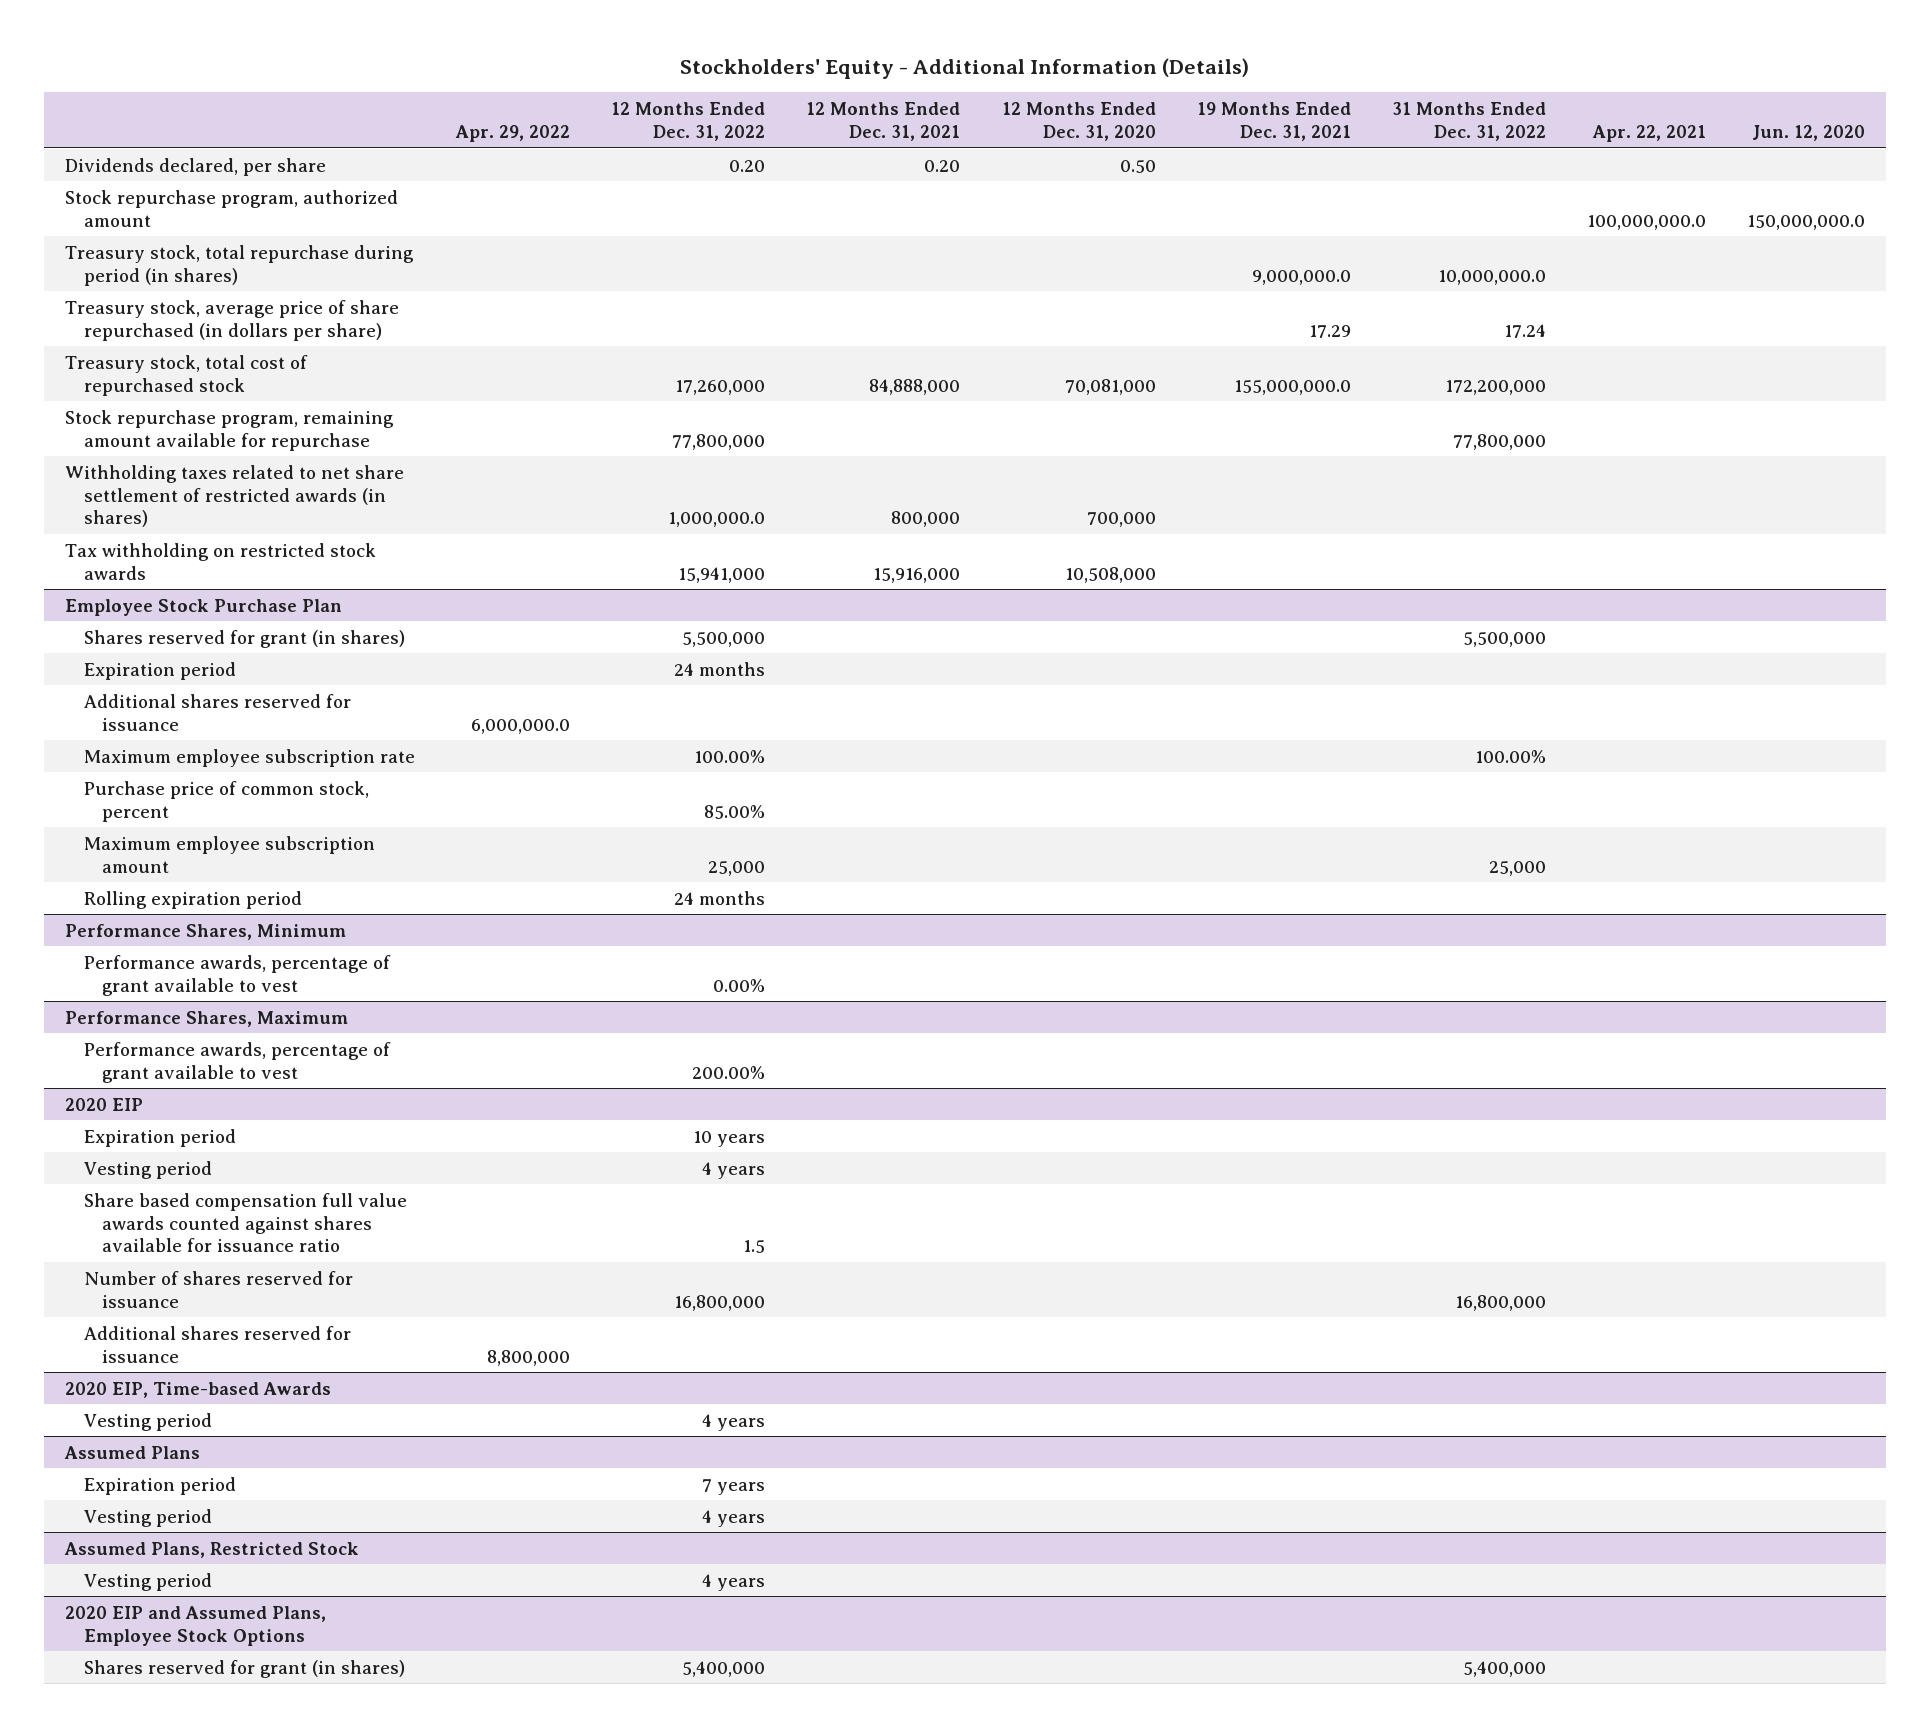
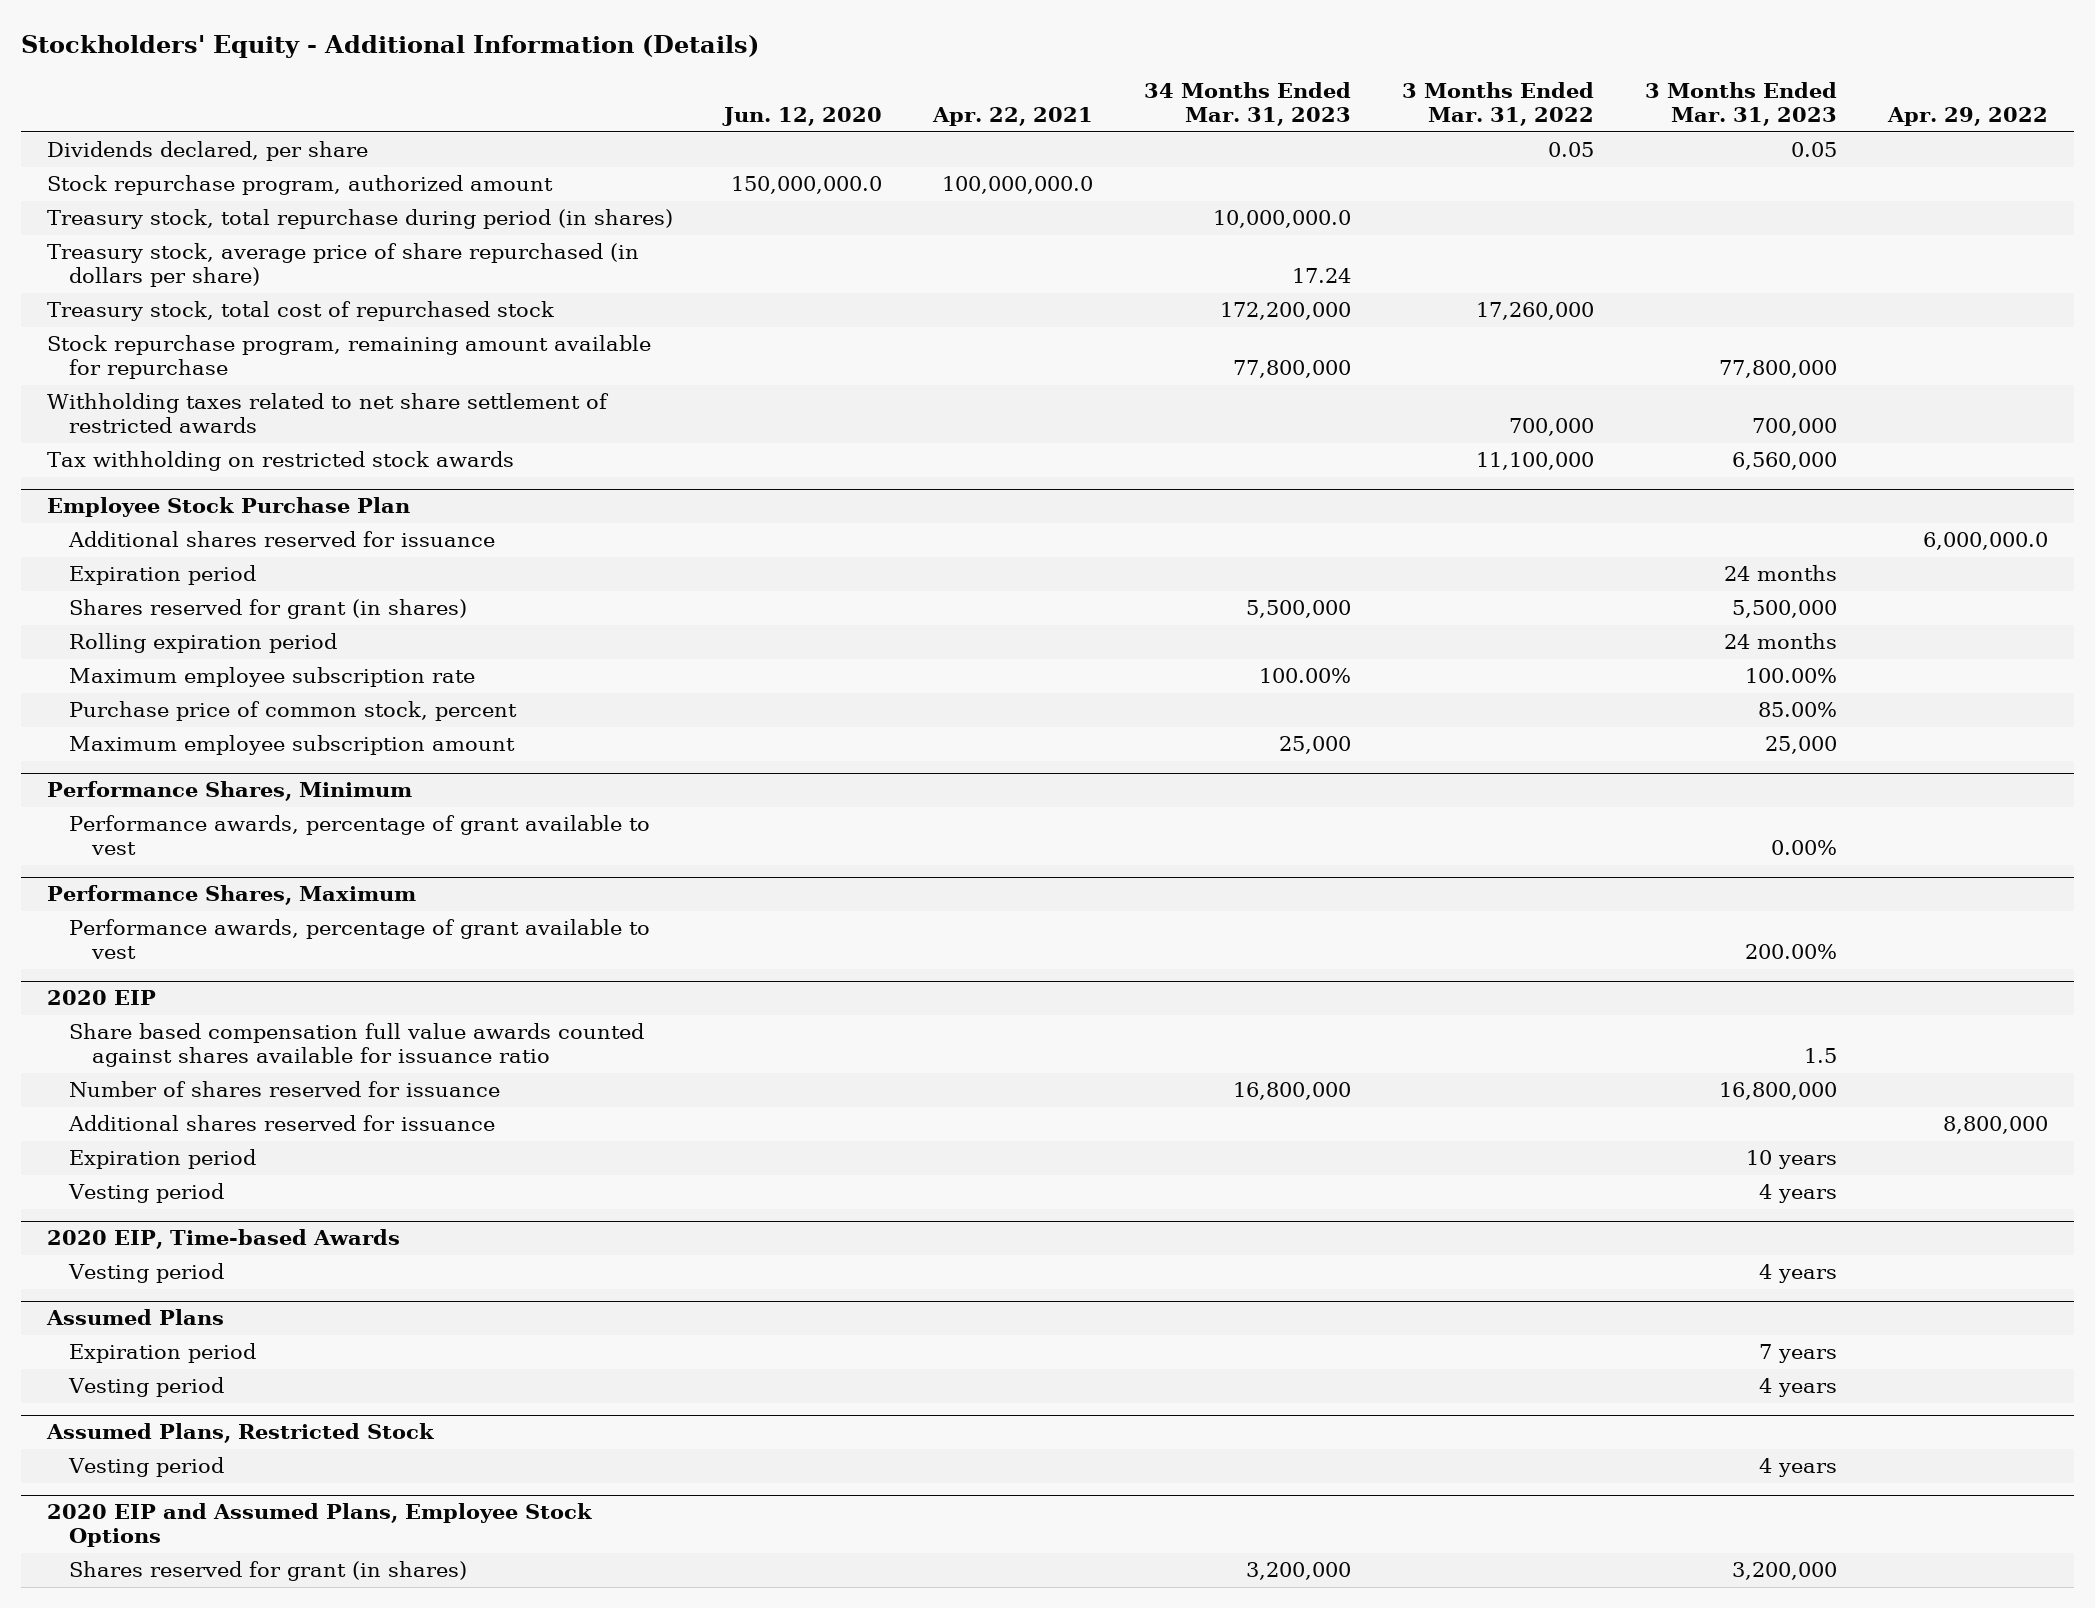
[611,101,766,141] 12 Months Ended Dec. 31, 2022 -> none
[806,101,961,141] 12 Months Ended Dec. 31, 2021 -> none
[1001,101,1156,141] 12 Months Ended Dec. 31, 2020 -> none
[1196,101,1351,141] 19 Months Ended Dec. 31, 2021 -> none
[1391,101,1546,141] 31 Months Ended Dec. 31, 2022 -> none
none -> [1144,82,1352,127] 34 Months Ended Mar. 31, 2023
none -> [1402,82,1595,127] 3 Months Ended Mar. 31, 2022
none -> [1645,82,1838,127] 3 Months Ended Mar. 31, 2023
[65,464,405,528] Withholding taxes related to net share settlement of restricted awards (in shares) -> [46,393,609,434] Withholding taxes related to net share settlement of restricted awards
[83,661,236,680] Expiration period -> [69,565,257,586] Expiration period
[83,629,405,648] Shares reserved for grant (in shares) -> [69,599,468,620] Shares reserved for grant (in shares)
[83,890,302,909] Rolling expiration period -> [69,633,338,654] Rolling expiration period
[83,1128,236,1147] Expiration period -> [69,1149,257,1170] Expiration period
[83,1160,212,1179] Vesting period -> [68,1183,225,1204] Vesting period

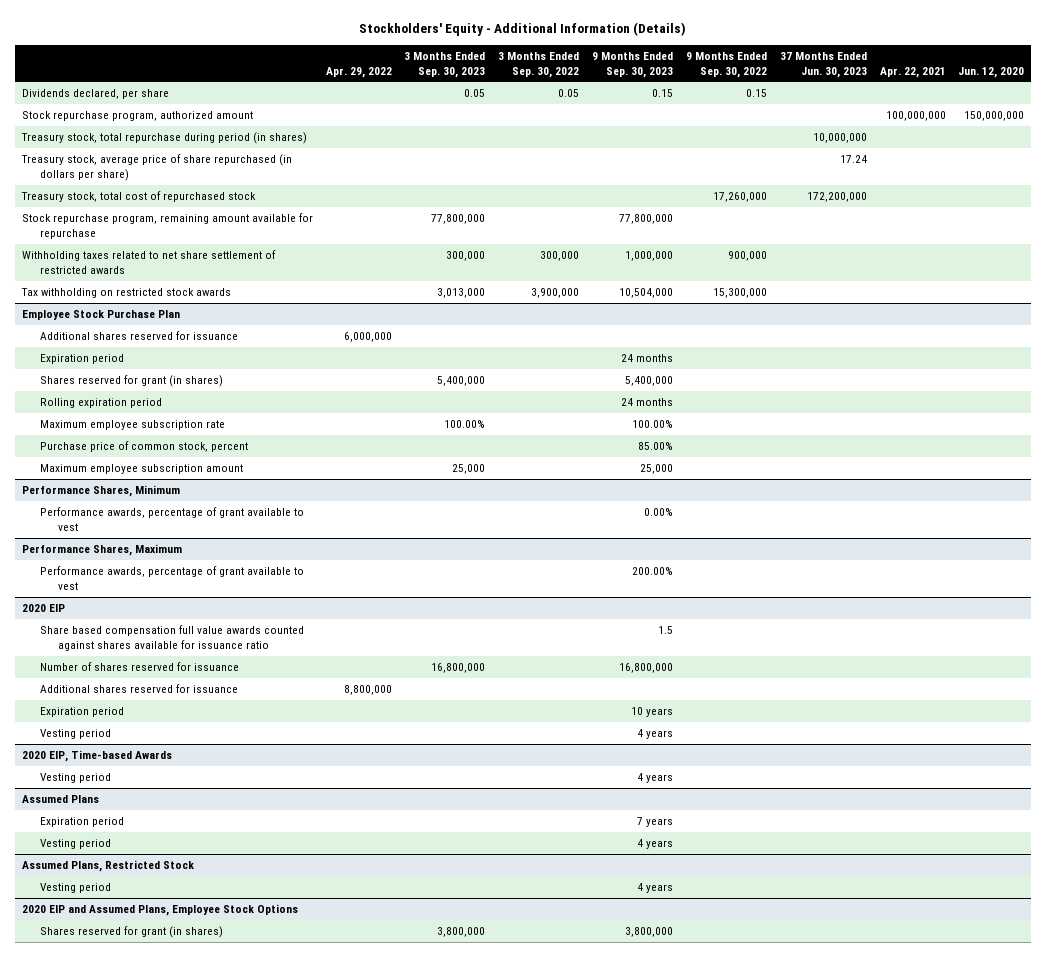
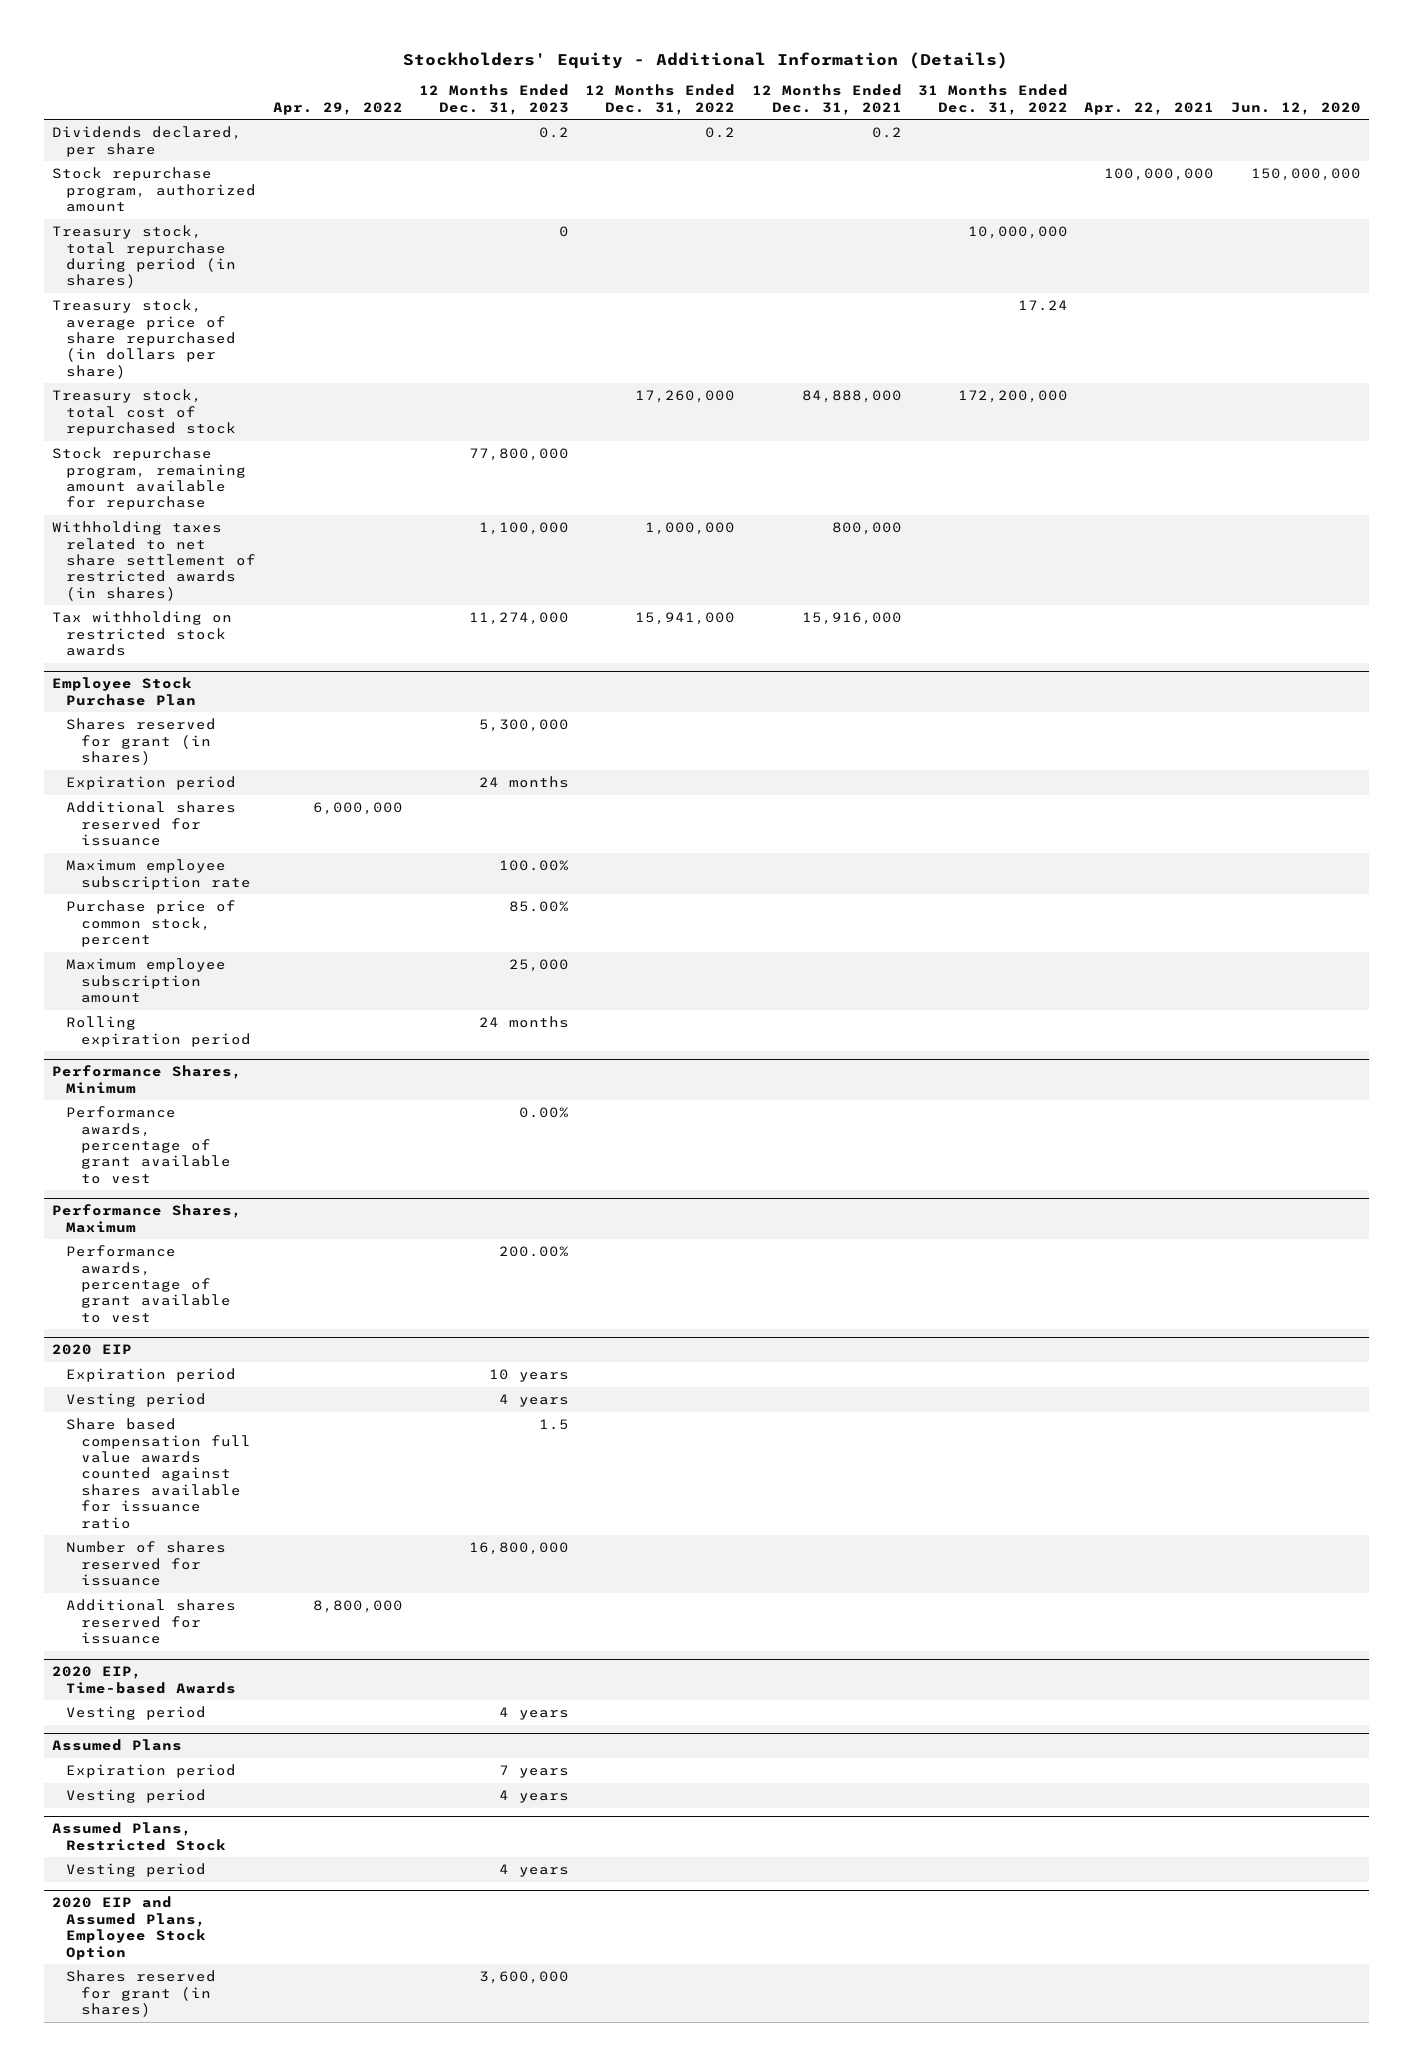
[404,51,486,78] 3 Months Ended Sep. 30, 2023 -> none
[498,51,580,78] 3 Months Ended Sep. 30, 2022 -> none
[592,51,674,78] 9 Months Ended Sep. 30, 2023 -> none
[685,51,767,78] 9 Months Ended Sep. 30, 2022 -> none
[779,51,867,78] 37 Months Ended Jun. 30, 2023 -> none
none -> [419,84,570,115] 12 Months Ended Dec. 31, 2023
none -> [585,84,736,115] 12 Months Ended Dec. 31, 2022
none -> [751,84,902,115] 12 Months Ended Dec. 31, 2021
none -> [918,84,1069,115] 31 Months Ended Dec. 31, 2022
[21,250,276,274] Withholding taxes related to net share settlement of restricted awards -> [51,521,257,601] Withholding taxes related to net share settlement of restricted awards (in shares)
[39,354,124,365] Expiration period -> [66,776,237,791] Expiration period
[39,331,238,341] Additional shares reserved for issuance -> [66,801,237,846] Additional shares reserved for issuance
[39,398,162,409] Rolling expiration period -> [66,1016,251,1047] Rolling expiration period
[39,707,124,718] Expiration period -> [66,1368,237,1383] Expiration period
[39,729,111,740] Vesting period -> [66,1393,207,1408] Vesting period
[21,904,298,917] 2020 EIP and Assumed Plans, Employee Stock Options -> [51,1896,207,1960] 2020 EIP and Assumed Plans, Employee Stock Option

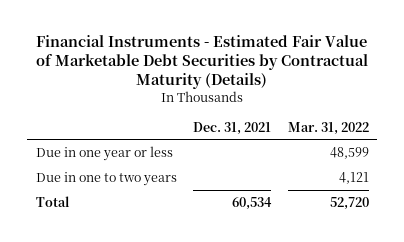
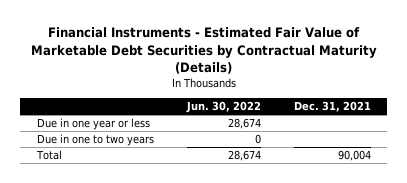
[287,121,369,135] Mar. 31, 2022 -> none
none -> [185,101,261,114] Jun. 30, 2022
[232,196,273,210] 60,534 -> [337,150,371,162] 90,004

